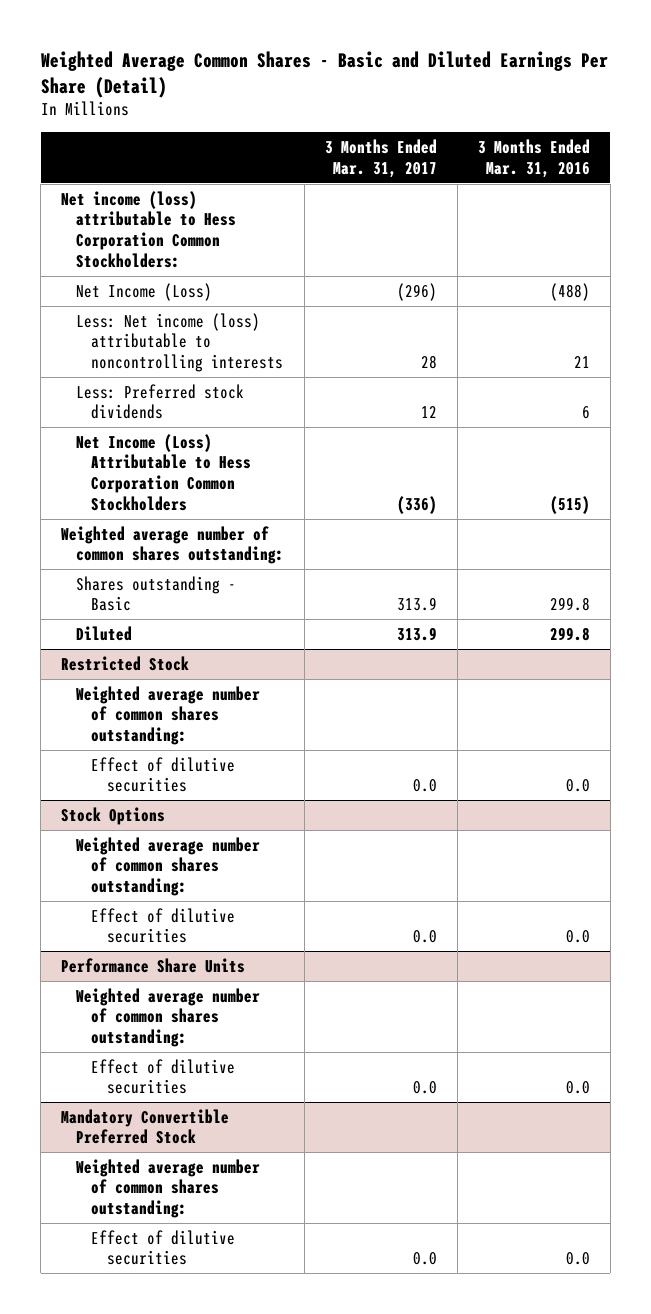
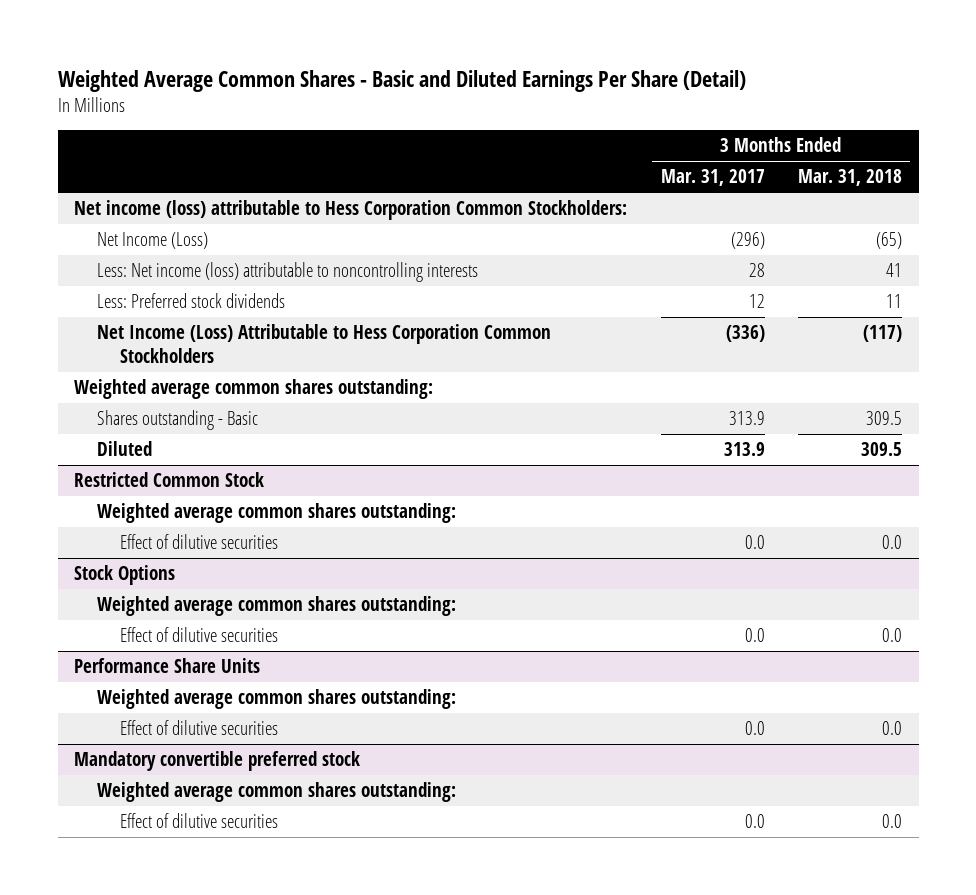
[477,138,590,178] 3 Months Ended Mar. 31, 2016 -> none
none -> [797,169,902,187] Mar. 31, 2018
[61,525,285,565] Weighted average number of common shares outstanding: -> [74,379,434,400] Weighted average common shares outstanding:
[61,655,190,671] Restricted Stock -> [74,472,265,488] Restricted Common Stock
[76,685,261,746] Weighted average number of common shares outstanding: -> [97,503,457,524] Weighted average common shares outstanding:
[76,836,261,897] Weighted average number of common shares outstanding: -> [97,596,457,617] Weighted average common shares outstanding:
[76,987,261,1048] Weighted average number of common shares outstanding: -> [97,689,457,710] Weighted average common shares outstanding:
[61,1108,230,1145] Mandatory Convertible Preferred Stock -> [74,751,361,772] Mandatory convertible preferred stock
[76,1158,261,1219] Weighted average number of common shares outstanding: -> [97,782,457,803] Weighted average common shares outstanding:

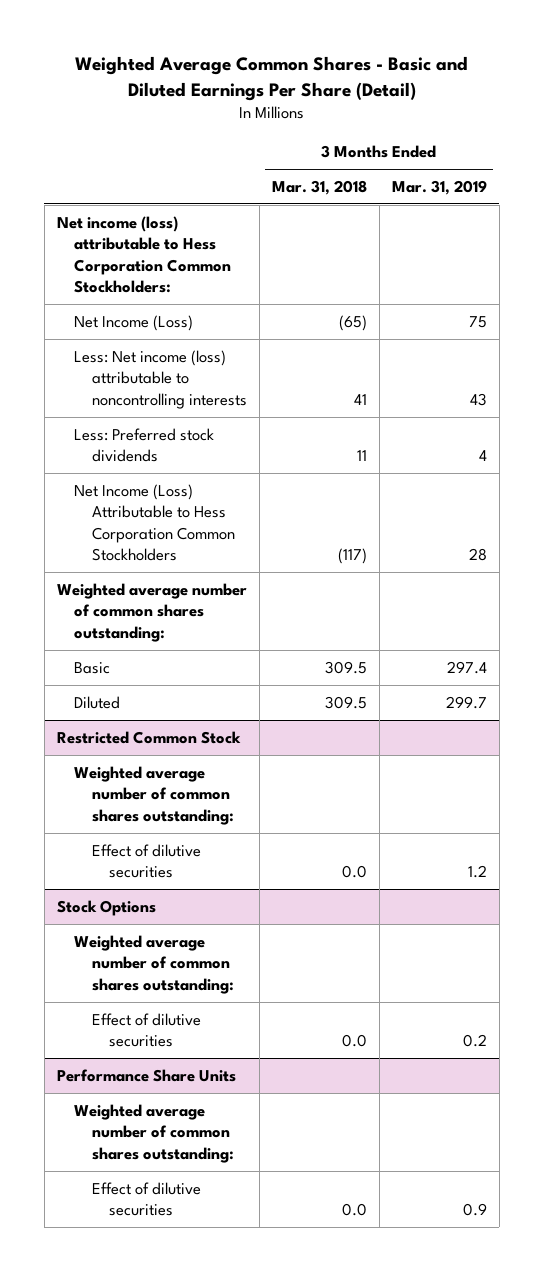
[660,169,765,187] Mar. 31, 2017 -> none
none -> [391,179,487,195] Mar. 31, 2019
[74,379,434,400] Weighted average common shares outstanding: -> [56,582,247,642] Weighted average number of common shares outstanding:
[97,410,259,431] Shares outstanding - Basic -> [74,661,111,674] Basic
[97,503,457,524] Weighted average common shares outstanding: -> [74,765,234,825] Weighted average number of common shares outstanding:
[97,596,457,617] Weighted average common shares outstanding: -> [74,934,234,994] Weighted average number of common shares outstanding:
[119,720,278,736] Effect of dilutive securities -> none
[74,751,361,772] Mandatory convertible preferred stock -> none
[97,782,457,803] Weighted average common shares outstanding: -> none
[97,689,457,710] Weighted average common shares outstanding: -> [74,1103,234,1163] Weighted average number of common shares outstanding:

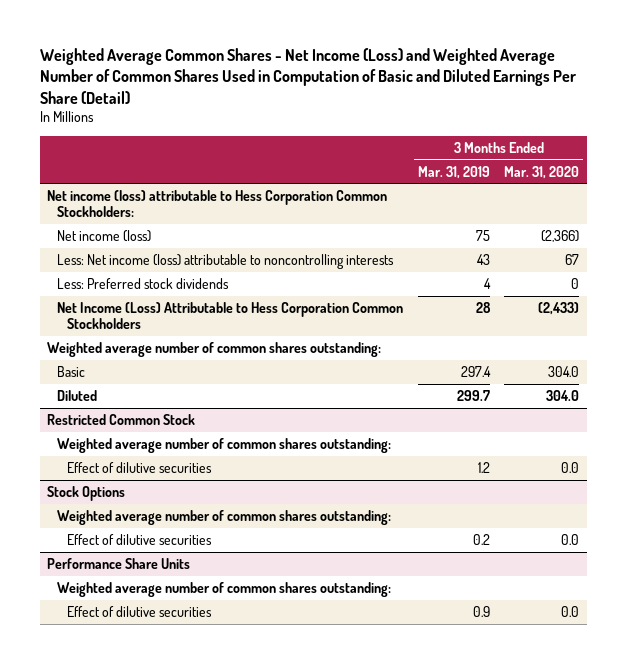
[74,55,468,101] Weighted Average Common Shares - Basic and Diluted Earnings Per Share (Detail) -> [39,47,576,104] Weighted Average Common Shares - Net Income (Loss) and Weighted Average Number of Common Shares Used in Computation of Basic and Diluted Earnings Per Share (Detail)
[271,179,367,195] Mar. 31, 2018 -> none
none -> [504,165,580,179] Mar. 31, 2020
[74,314,194,331] Net Income (Loss) -> [56,229,151,242] Net income (loss)

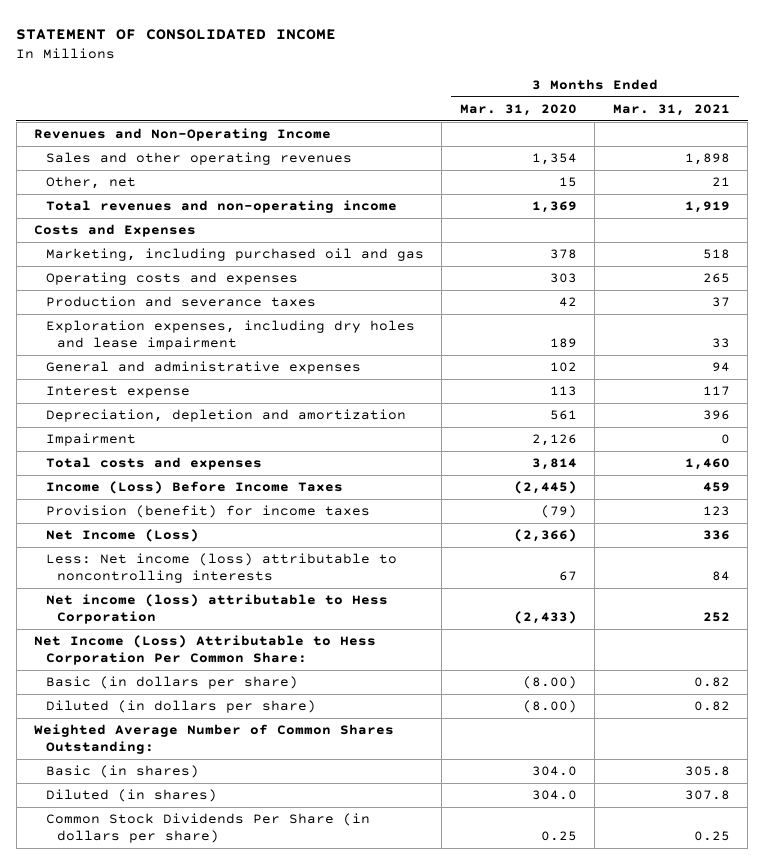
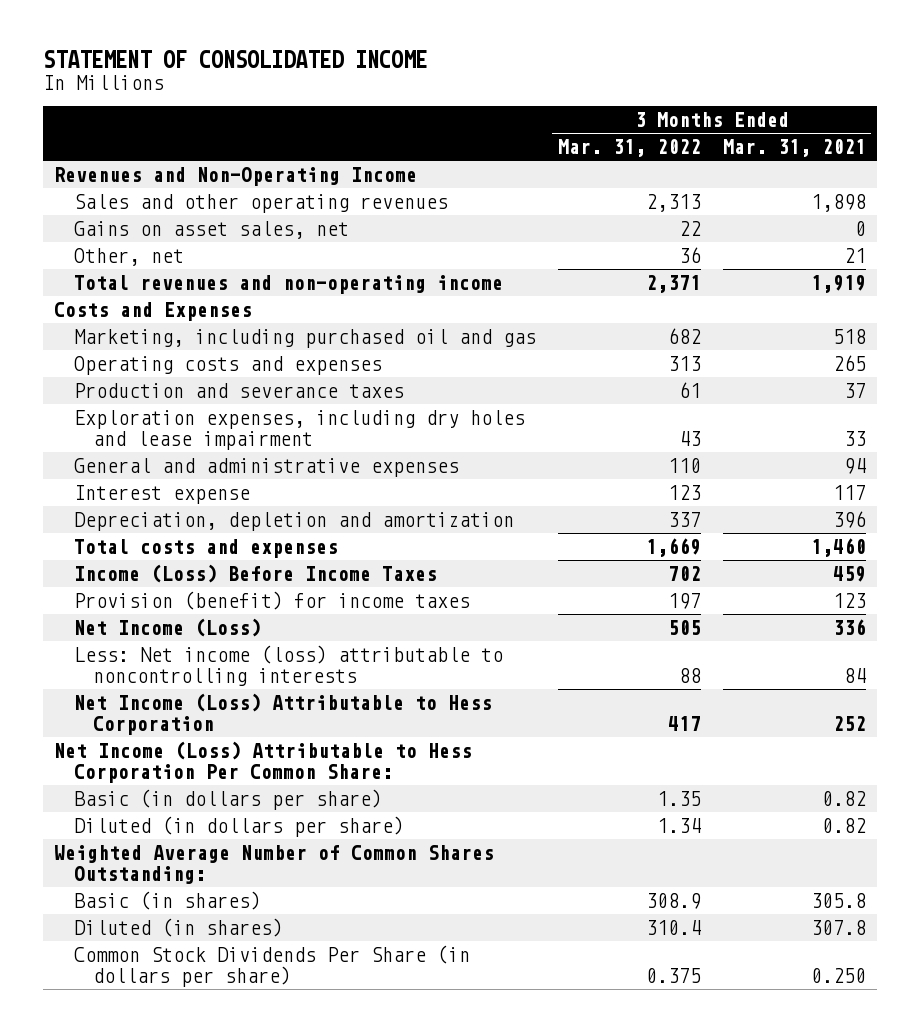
[459,104,577,117] Mar. 31, 2020 -> none
none -> [557,139,701,158] Mar. 31, 2022
none -> [73,221,349,240] Gains on asset sales, net
[45,433,136,447] Impairment -> none
[45,594,388,625] Net income (loss) attributable to Hess Corporation -> [73,693,492,735] Net Income (Loss) Attributable to Hess Corporation
[693,831,730,842] 0.25 -> [810,967,866,983] 0.250

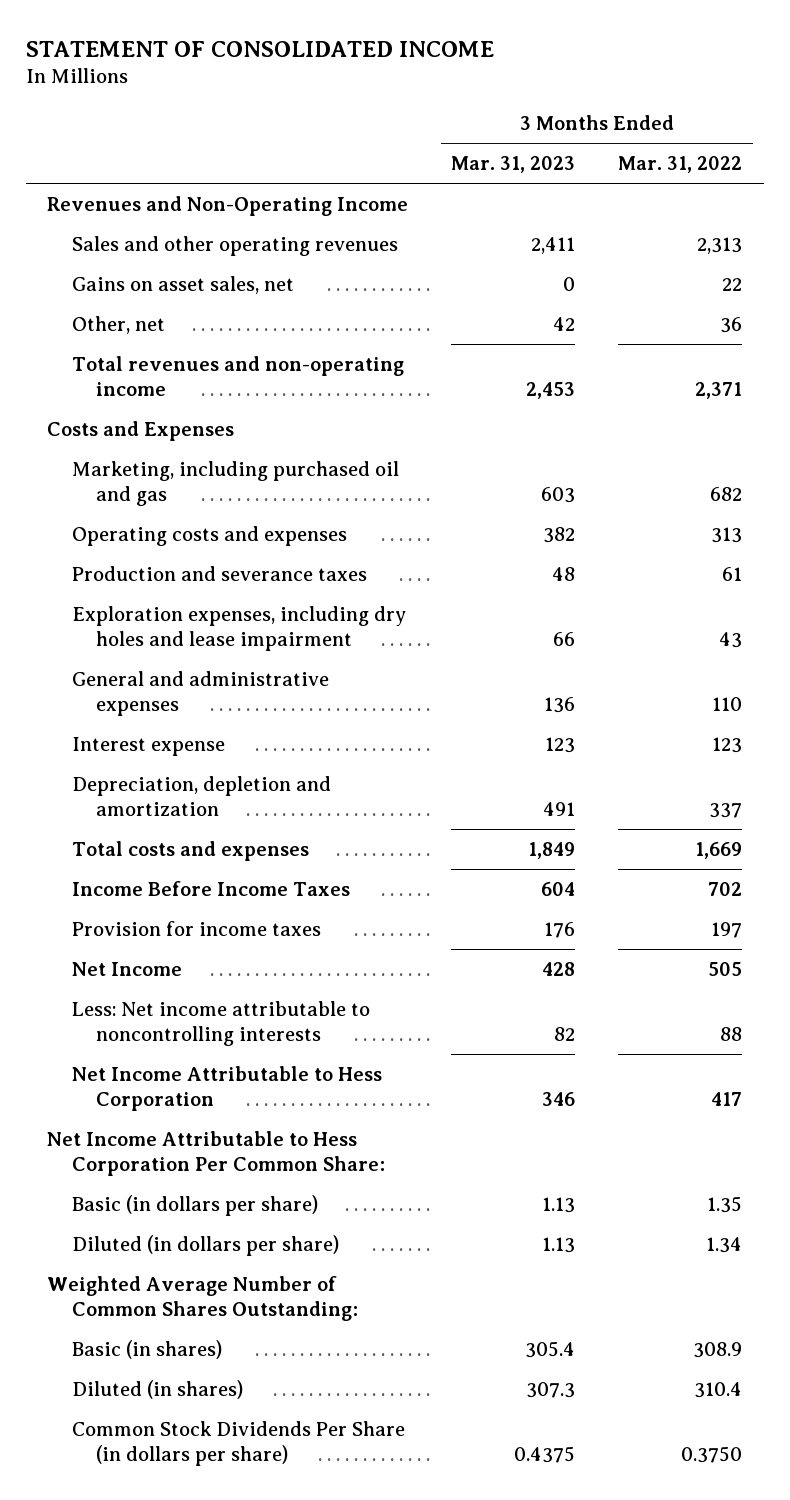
[722,139,866,158] Mar. 31, 2021 -> none
none -> [451,156,576,174] Mar. 31, 2023
[73,564,437,584] Income (Loss) Before Income Taxes -> [71,880,350,896] Income Before Income Taxes
[73,591,470,611] Provision (benefit) for income taxes -> [71,920,321,936] Provision for income taxes
[73,618,261,638] Net Income (Loss) -> [71,961,182,976] Net Income
[73,645,503,686] Less: Net income (loss) attributable to noncontrolling interests -> [71,1000,370,1046] Less: Net income attributable to noncontrolling interests
[73,693,492,735] Net Income (Loss) Attributable to Hess Corporation -> [71,1065,382,1111] Net Income Attributable to Hess Corporation
[53,741,472,783] Net Income (Loss) Attributable to Hess Corporation Per Common Share: -> [47,1130,385,1176] Net Income Attributable to Hess Corporation Per Common Share:
[645,967,701,983] 0.375 -> [681,1445,743,1463] 0.3750

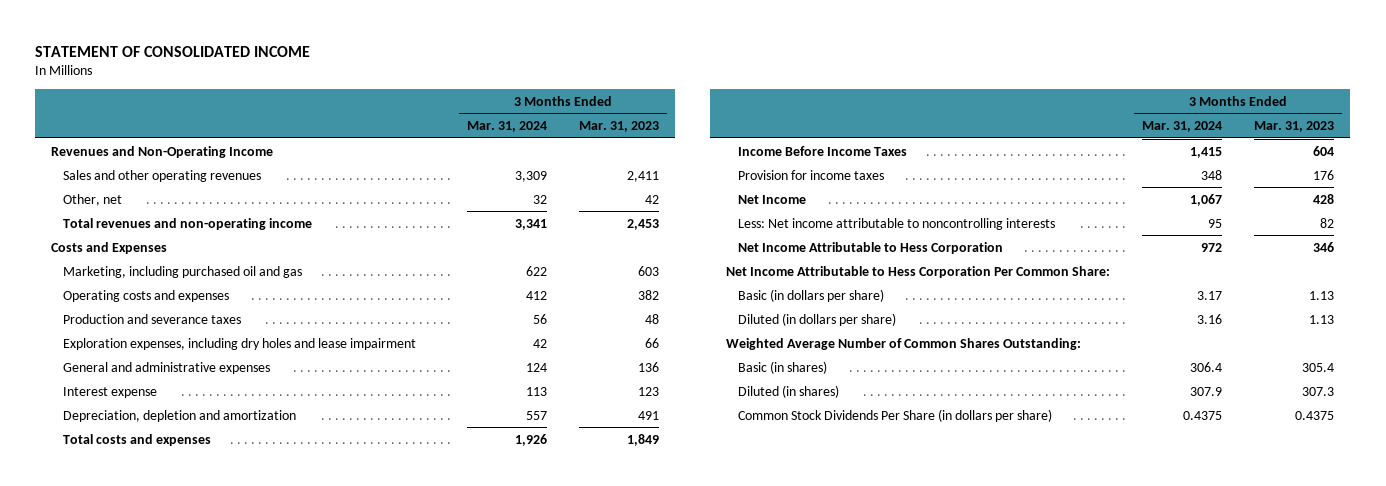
[618,156,743,174] Mar. 31, 2022 -> none
none -> [467,121,548,133] Mar. 31, 2024
[71,275,294,294] Gains on asset sales, net -> none

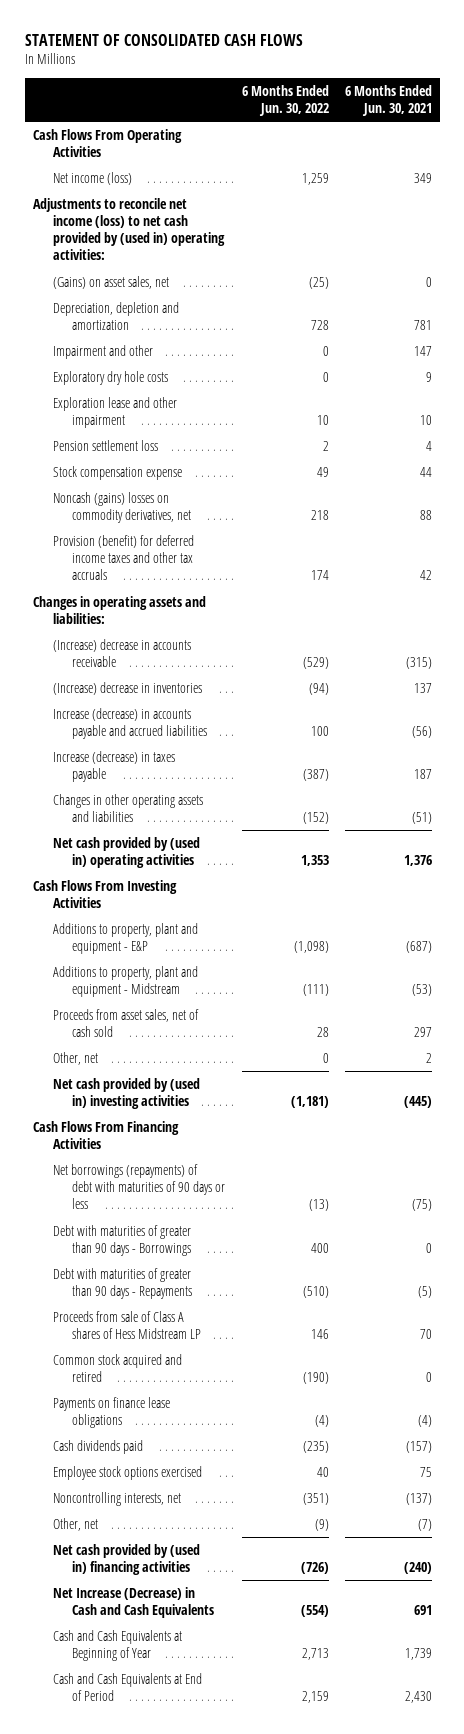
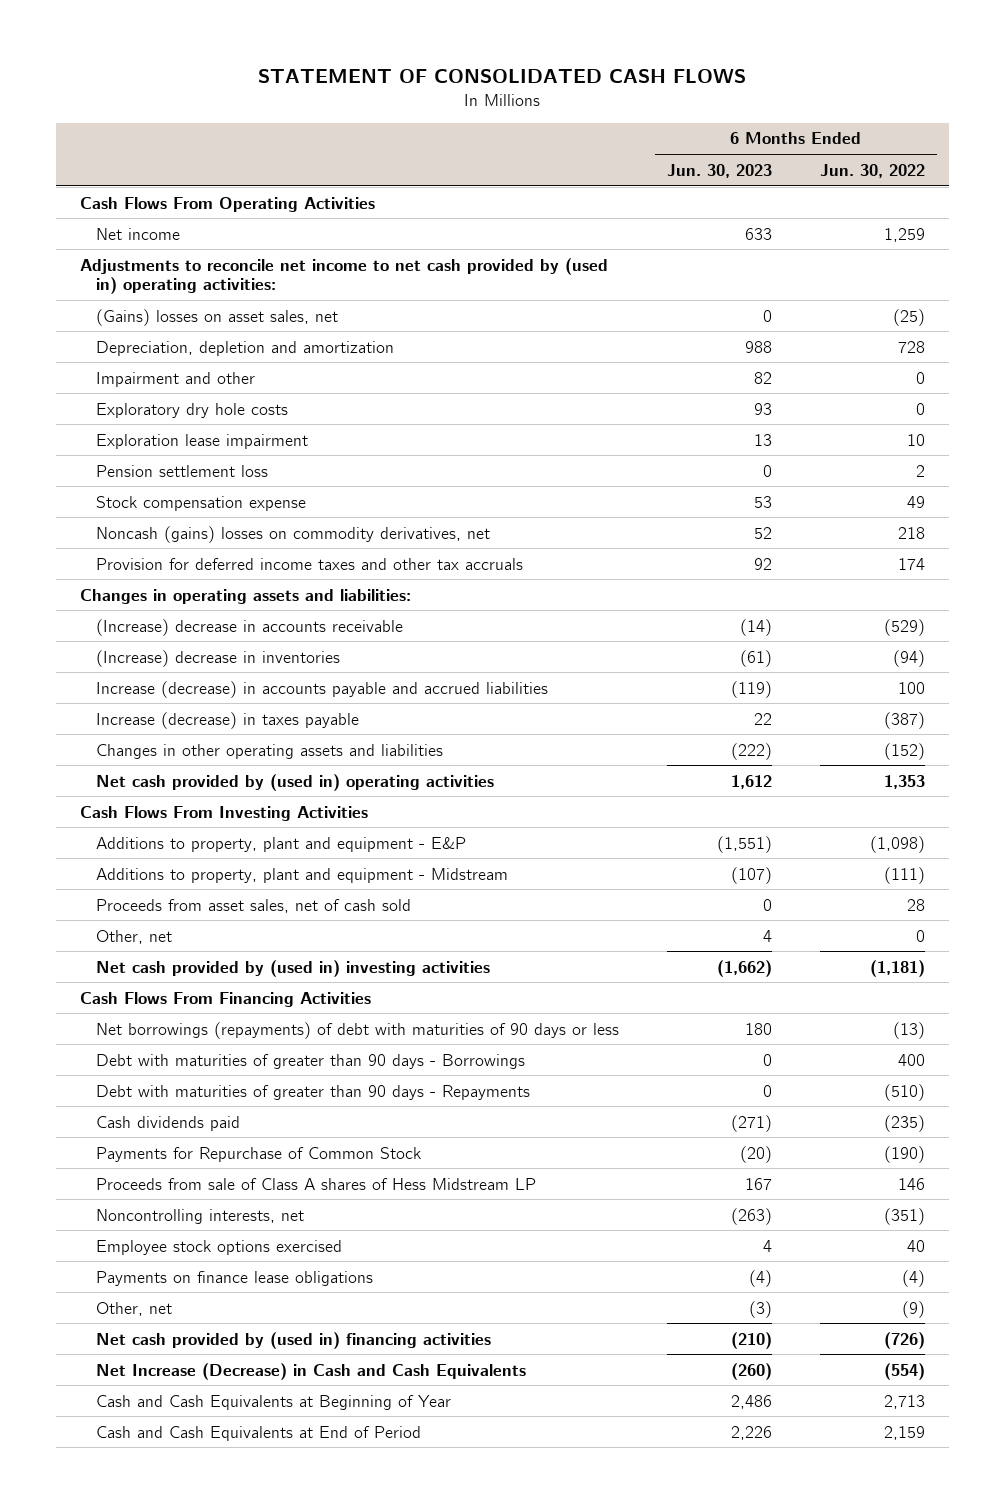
[344,85,432,117] 6 Months Ended Jun. 30, 2021 -> none
none -> [667,163,773,178] Jun. 30, 2023
[52,171,132,185] Net income (loss) -> [96,227,181,240] Net income
[32,197,225,261] Adjustments to reconcile net income (loss) to net cash provided by (used in) operating activities: -> [79,257,608,295] Adjustments to reconcile net income to net cash provided by (used in) operating activities:
[52,275,169,289] (Gains) on asset sales, net -> [96,308,339,326] (Gains) losses on asset sales, net
[52,396,177,429] Exploration lease and other impairment -> [96,433,309,449] Exploration lease impairment
[52,534,194,581] Provision (benefit) for deferred income taxes and other tax accruals -> [96,557,524,570] Provision for deferred income taxes and other tax accruals
[52,1353,182,1383] Common stock acquired and retired -> none
none -> [96,1146,422,1162] Payments for Repurchase of Common Stock
[52,1310,202,1340] Proceeds from sale of Class A shares of Hess Midstream LP -> [96,1177,537,1190] Proceeds from sale of Class A shares of Hess Midstream LP
[52,1465,202,1480] Employee stock options exercised -> [96,1239,343,1255] Employee stock options exercised
[52,1396,170,1429] Payments on finance lease obligations -> [96,1270,374,1286] Payments on finance lease obligations

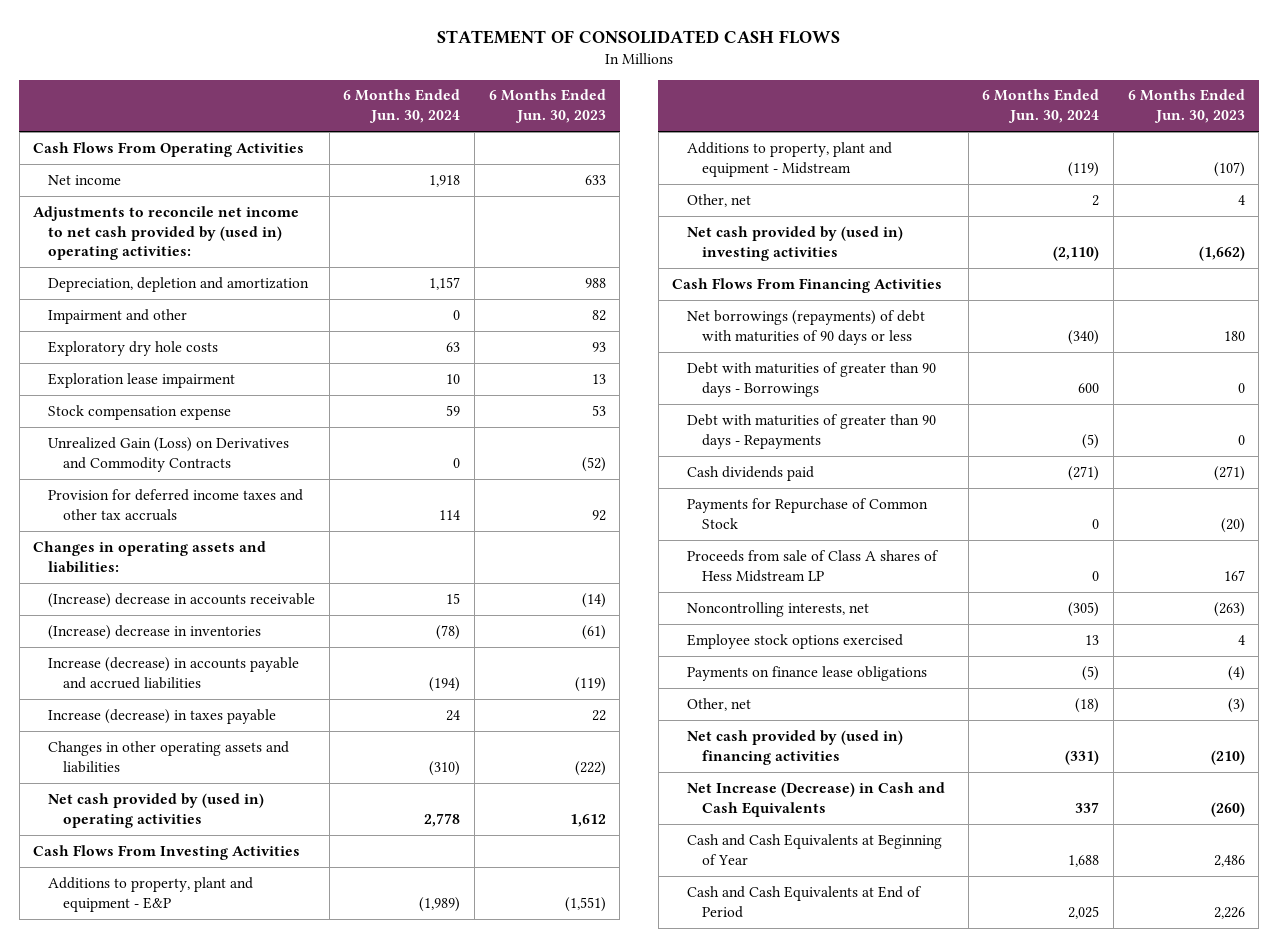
[819,163,925,178] Jun. 30, 2022 -> none
none -> [343,89,461,124] 6 Months Ended Jun. 30, 2024
[96,308,339,326] (Gains) losses on asset sales, net -> none
[96,464,269,477] Pension settlement loss -> none
[96,525,491,543] Noncash (gains) losses on commodity derivatives, net -> [47,436,289,472] Unrealized Gain (Loss) on Derivatives and Commodity Contracts
[754,526,773,539] 52 -> [581,456,606,472] (52)
[96,898,412,913] Proceeds from asset sales, net of cash sold -> none

